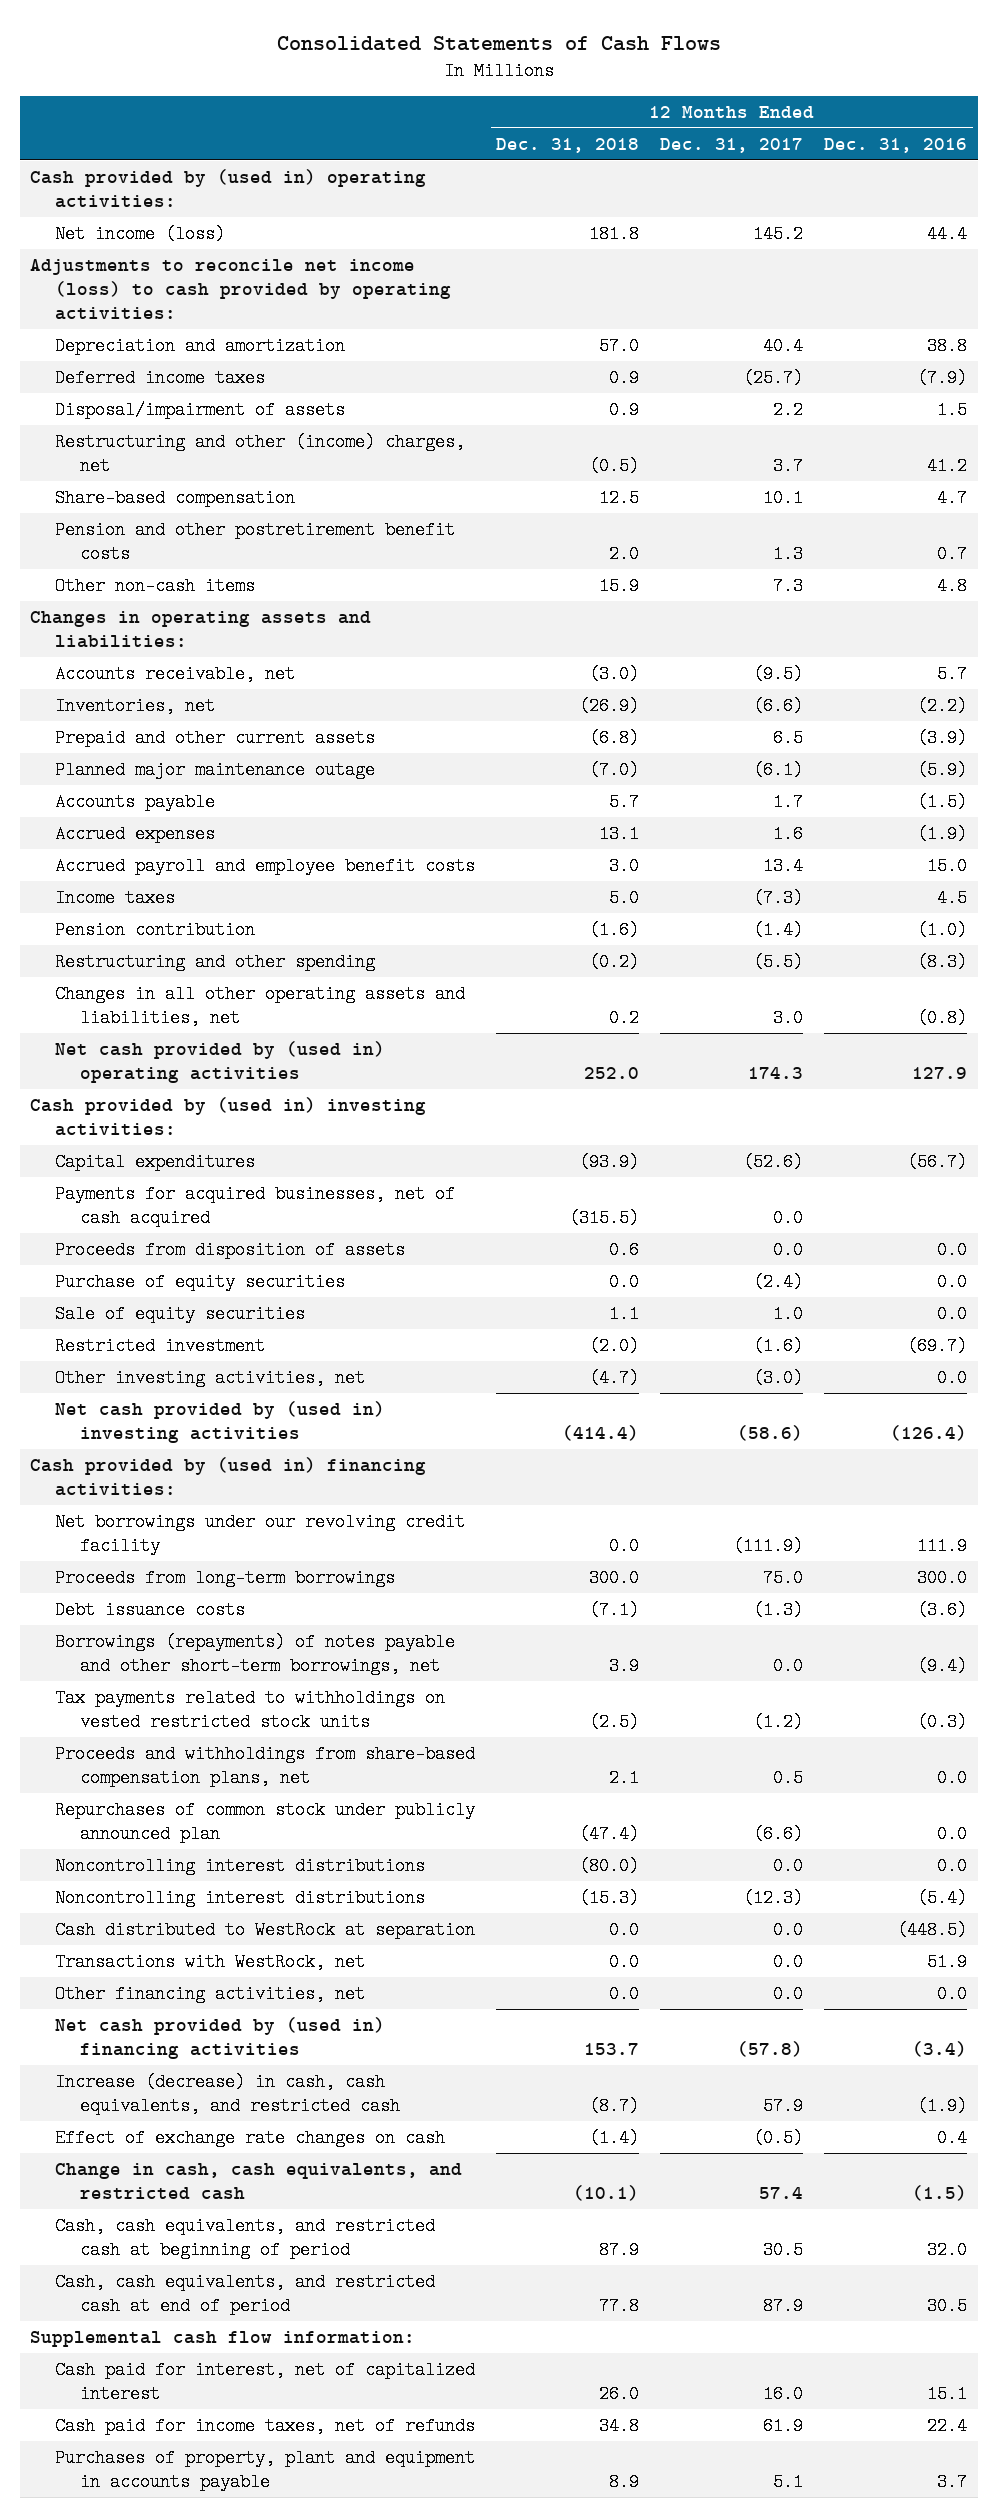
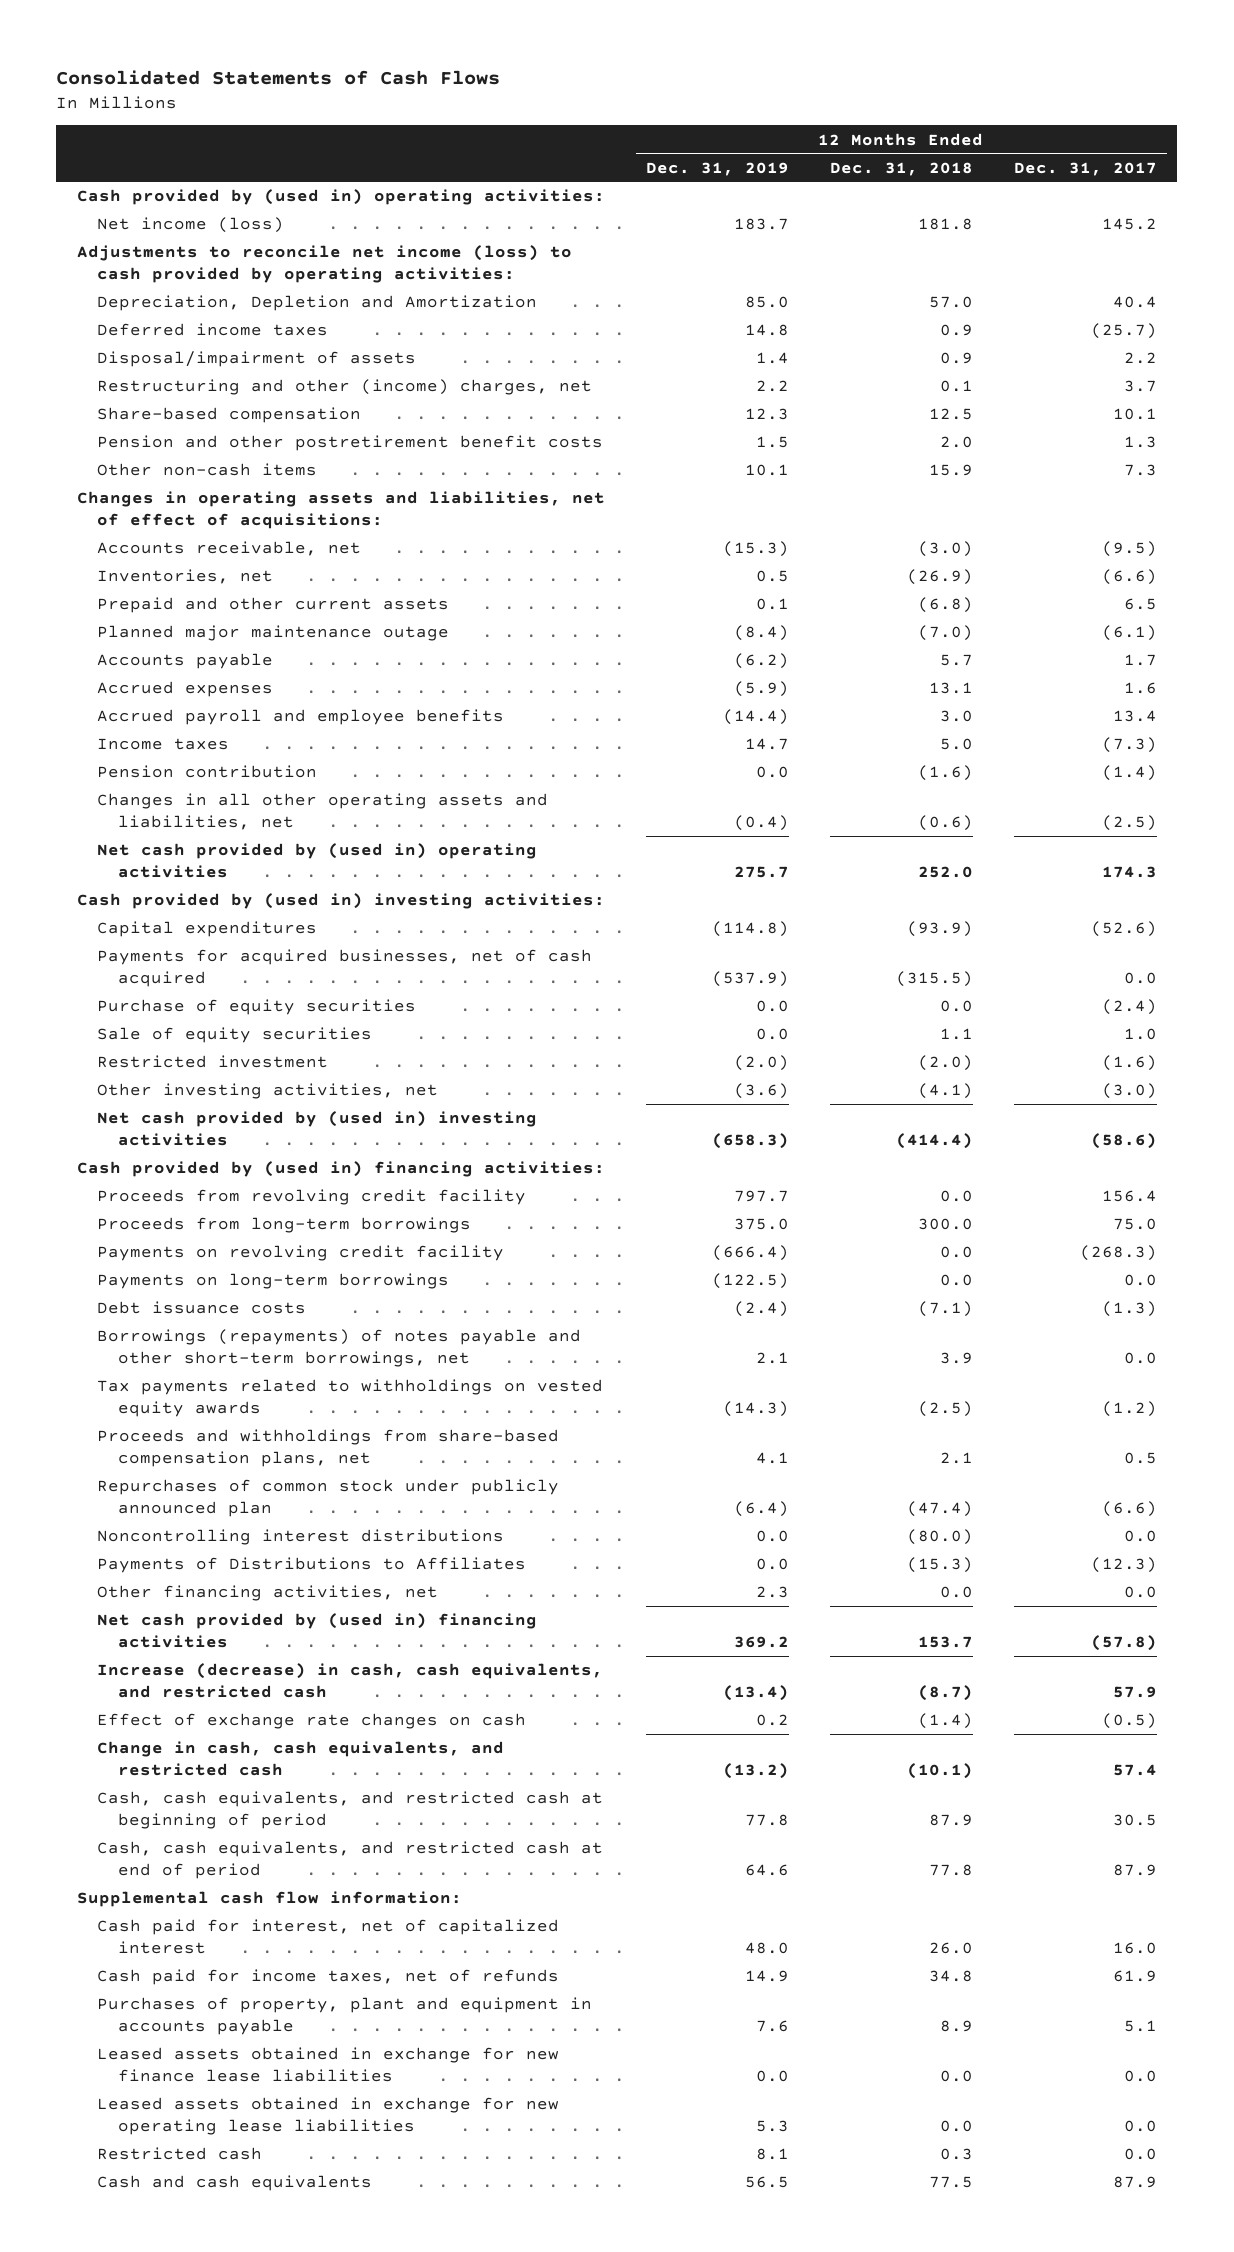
[824,137,968,153] Dec. 31, 2016 -> none
none -> [645,161,789,176] Dec. 31, 2019
[55,336,346,355] Depreciation and amortization -> [97,295,538,312] Depreciation, Depletion and Amortization
[589,457,640,476] (0.5) -> [939,380,973,393] 0.1
[30,610,372,649] Changes in operating assets and liabilities: -> [76,491,605,530] Changes in operating assets and liabilities, net of effect of acquisitions:
[55,856,476,875] Accrued payroll and employee benefit costs -> [97,709,505,726] Accrued payroll and employee benefits
[55,952,376,971] Restructuring and other spending -> none
[609,1009,640,1028] 0.2 -> [917,815,973,832] (0.6)
[773,1009,804,1028] 3.0 -> [1101,815,1157,832] (2.5)
[55,1240,406,1259] Proceeds from disposition of assets -> none
[589,1368,640,1387] (4.7) -> [917,1083,973,1100] (4.1)
[55,1512,466,1556] Net borrowings under our revolving credit facility -> none
none -> [97,1189,527,1206] Proceeds from revolving credit facility
none -> [97,1245,505,1262] Payments on revolving credit facility
none -> [97,1273,450,1290] Payments on long-term borrowings
[55,1688,446,1732] Tax payments related to withholdings on vested restricted stock units -> [97,1379,604,1418] Tax payments related to withholdings on vested equity awards
[55,1920,476,1939] Cash distributed to WestRock at separation -> none
[55,1952,366,1971] Transactions with WestRock, net -> none
[55,1888,426,1907] Noncontrolling interest distributions -> [97,1557,527,1574] Payments of Distributions to Affiliates
none -> [97,2047,560,2083] Leased assets obtained in exchange for new finance lease liabilities
none -> [97,2097,560,2136] Leased assets obtained in exchange for new operating lease liabilities
none -> [97,2147,263,2161] Restricted cash
none -> [97,2175,373,2192] Cash and cash equivalents

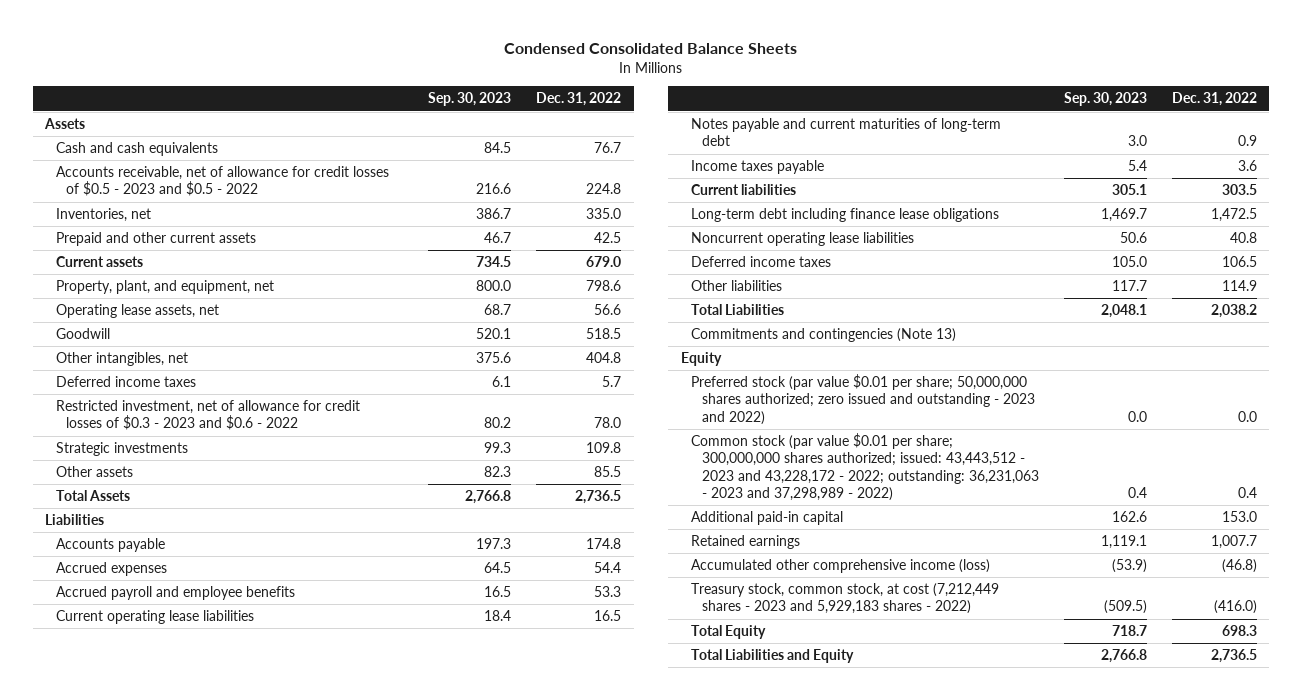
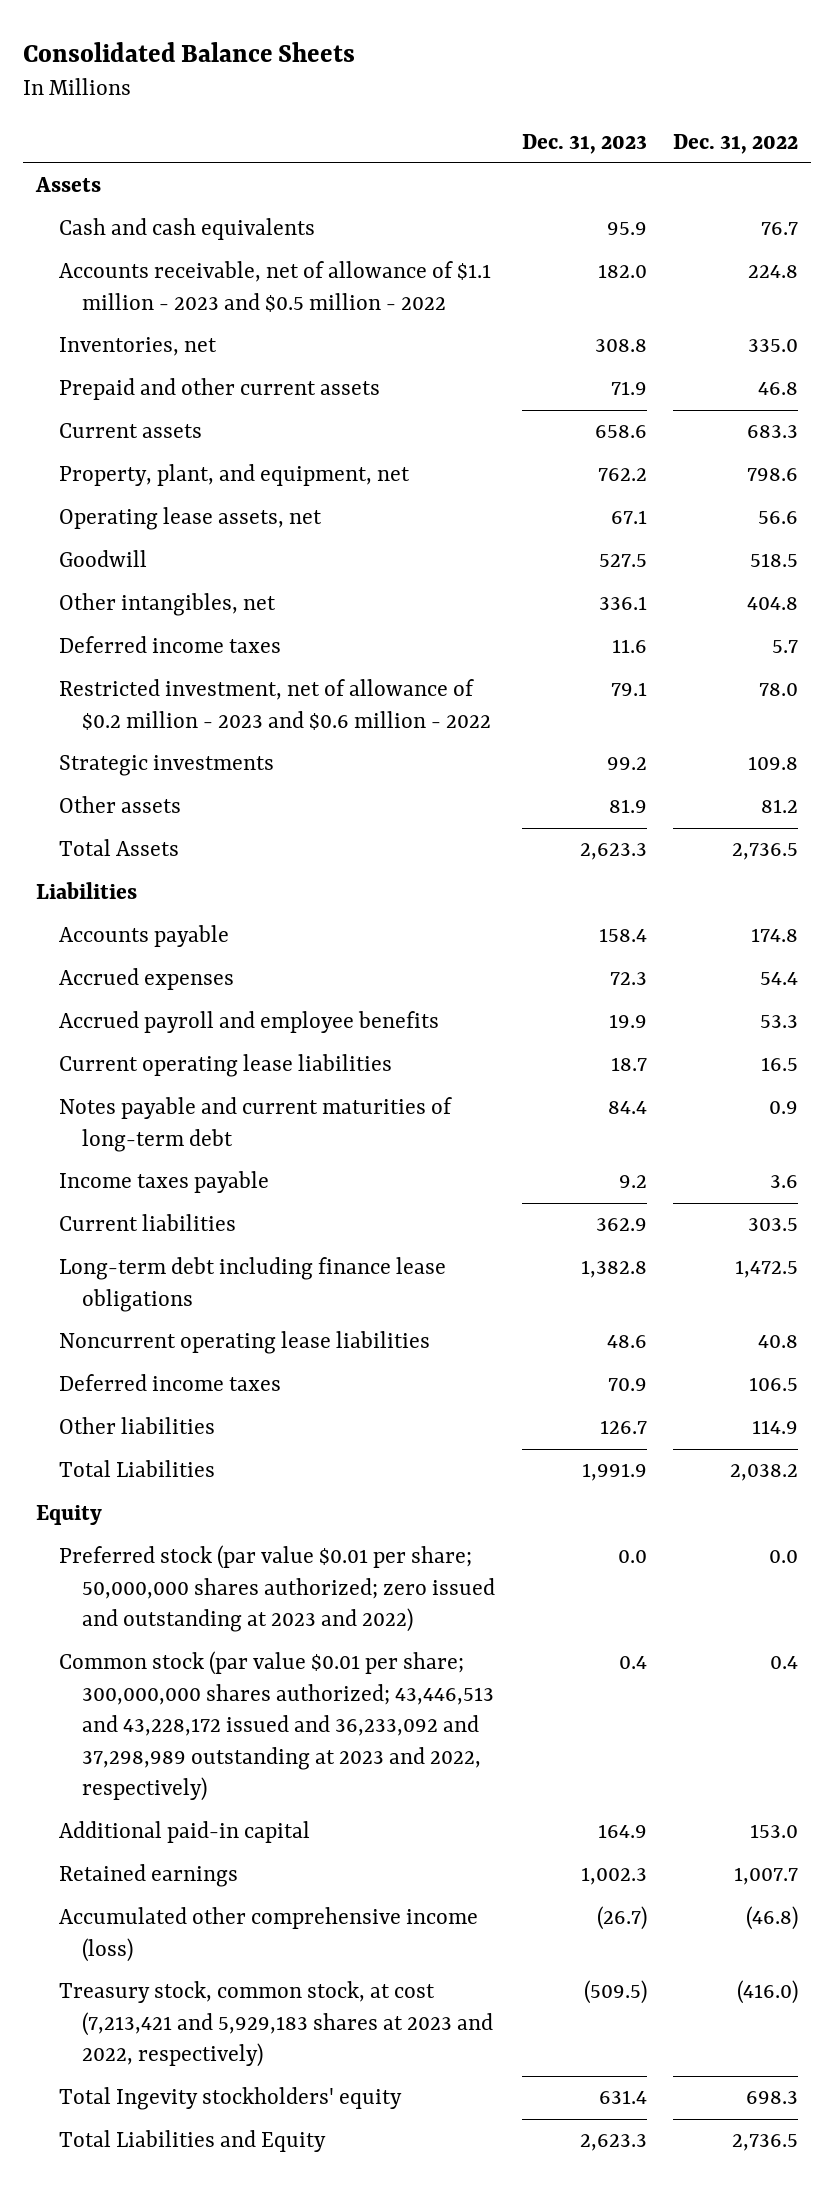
[504,43,798,55] Condensed Consolidated Balance Sheets -> [22,41,355,62] Consolidated Balance Sheets
[428,92,512,107] Sep. 30, 2023 -> none
none -> [521,133,647,154] Dec. 31, 2023
[55,166,389,197] Accounts receivable, net of allowance for credit losses of $0.5 - 2023 and $0.5 - 2022 -> [59,261,492,312] Accounts receivable, net of allowance of $1.1 million - 2023 and $0.5 million - 2022
[594,232,622,244] 42.5 -> [757,382,798,396] 46.8
[586,256,622,268] 679.0 -> [746,425,798,439] 683.3
[55,400,360,431] Restricted investment, net of allowance for credit losses of $0.3 - 2023 and $0.6 - 2022 -> [59,679,492,730] Restricted investment, net of allowance of $0.2 million - 2023 and $0.6 million - 2022
[594,466,622,478] 85.5 -> [760,799,798,814] 81.2
[691,328,957,343] Commitments and contingencies (Note 13) -> none
[691,374,1035,425] Preferred stock (par value $0.01 per share; 50,000,000 shares authorized; zero issued and outstanding - 2023 and 2022) -> [59,1545,496,1633] Preferred stock (par value $0.01 per share; 50,000,000 shares authorized; zero issued and outstanding at 2023 and 2022)
[691,433,1039,502] Common stock (par value $0.01 per share; 300,000,000 shares authorized; issued: 43,443,512 - 2023 and 43,228,172 - 2022; outstanding: 36,231,063 - 2023 and 37,298,989 - 2022) -> [59,1651,495,1802] Common stock (par value $0.01 per share; 300,000,000 shares authorized; 43,446,513 and 43,228,172 issued and 36,233,092 and 37,298,989 outstanding at 2023 and 2022, respectively)
[691,583,1000,615] Treasury stock, common stock, at cost (7,212,449 shares - 2023 and 5,929,183 shares - 2022) -> [59,1981,494,2068] Treasury stock, common stock, at cost (7,213,421 and 5,929,183 shares at 2023 and 2022, respectively)
[691,625,767,640] Total Equity -> [59,2087,403,2111] Total Ingevity stockholders' equity

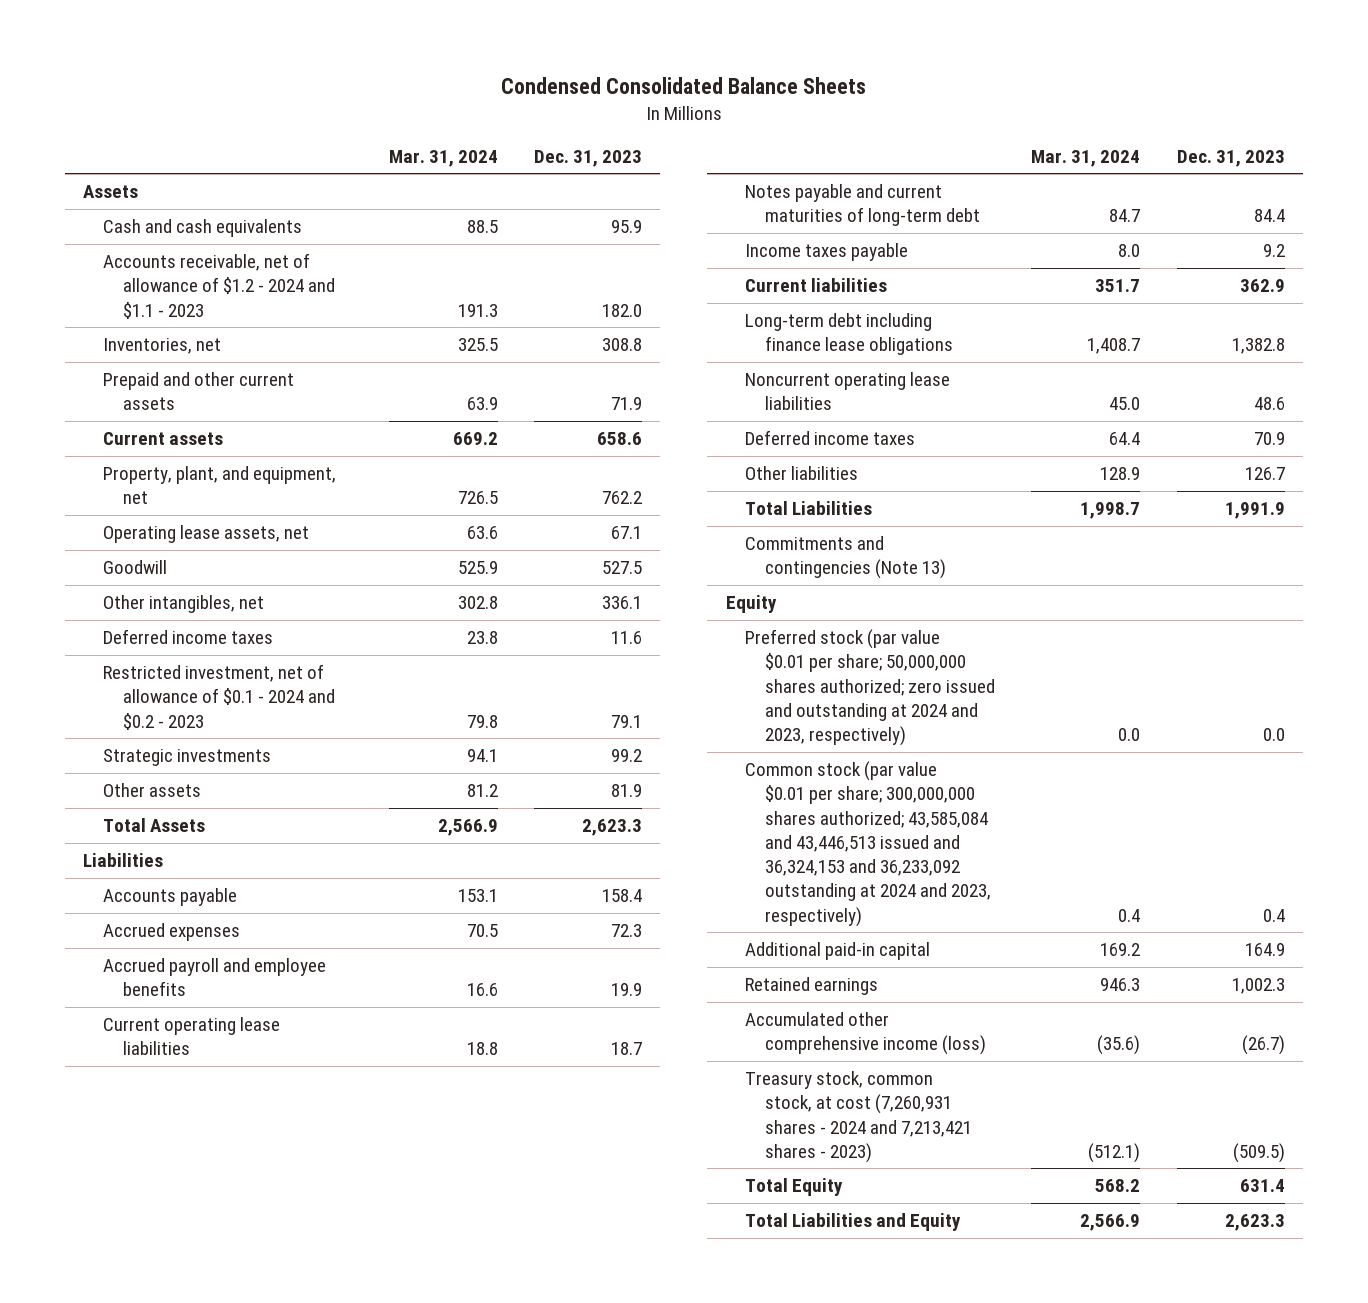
[22,41,355,62] Consolidated Balance Sheets -> [500,77,866,95] Condensed Consolidated Balance Sheets
[672,133,798,154] Dec. 31, 2022 -> none
none -> [389,149,499,167] Mar. 31, 2024
[59,261,492,312] Accounts receivable, net of allowance of $1.1 million - 2023 and $0.5 million - 2022 -> [103,252,336,319] Accounts receivable, net of allowance of $1.2 - 2024 and $1.1 - 2023
[59,679,492,730] Restricted investment, net of allowance of $0.2 million - 2023 and $0.6 million - 2022 -> [103,663,336,730] Restricted investment, net of allowance of $0.1 - 2024 and $0.2 - 2023
none -> [745,535,947,580] Commitments and contingencies (Note 13)
[59,1545,496,1633] Preferred stock (par value $0.01 per share; 50,000,000 shares authorized; zero issued and outstanding at 2023 and 2022) -> [745,628,996,747] Preferred stock (par value $0.01 per share; 50,000,000 shares authorized; zero issued and outstanding at 2024 and 2023, respectively)
[59,1651,495,1802] Common stock (par value $0.01 per share; 300,000,000 shares authorized; 43,446,513 and 43,228,172 issued and 36,233,092 and 37,298,989 outstanding at 2023 and 2022, respectively) -> [745,760,992,927] Common stock (par value $0.01 per share; 300,000,000 shares authorized; 43,585,084 and 43,446,513 issued and 36,324,153 and 36,233,092 outstanding at 2024 and 2023, respectively)
[59,1981,494,2068] Treasury stock, common stock, at cost (7,213,421 and 5,929,183 shares at 2023 and 2022, respectively) -> [745,1070,973,1163] Treasury stock, common stock, at cost (7,260,931 shares - 2024 and 7,213,421 shares - 2023)
[59,2087,403,2111] Total Ingevity stockholders' equity -> [745,1177,844,1196] Total Equity

